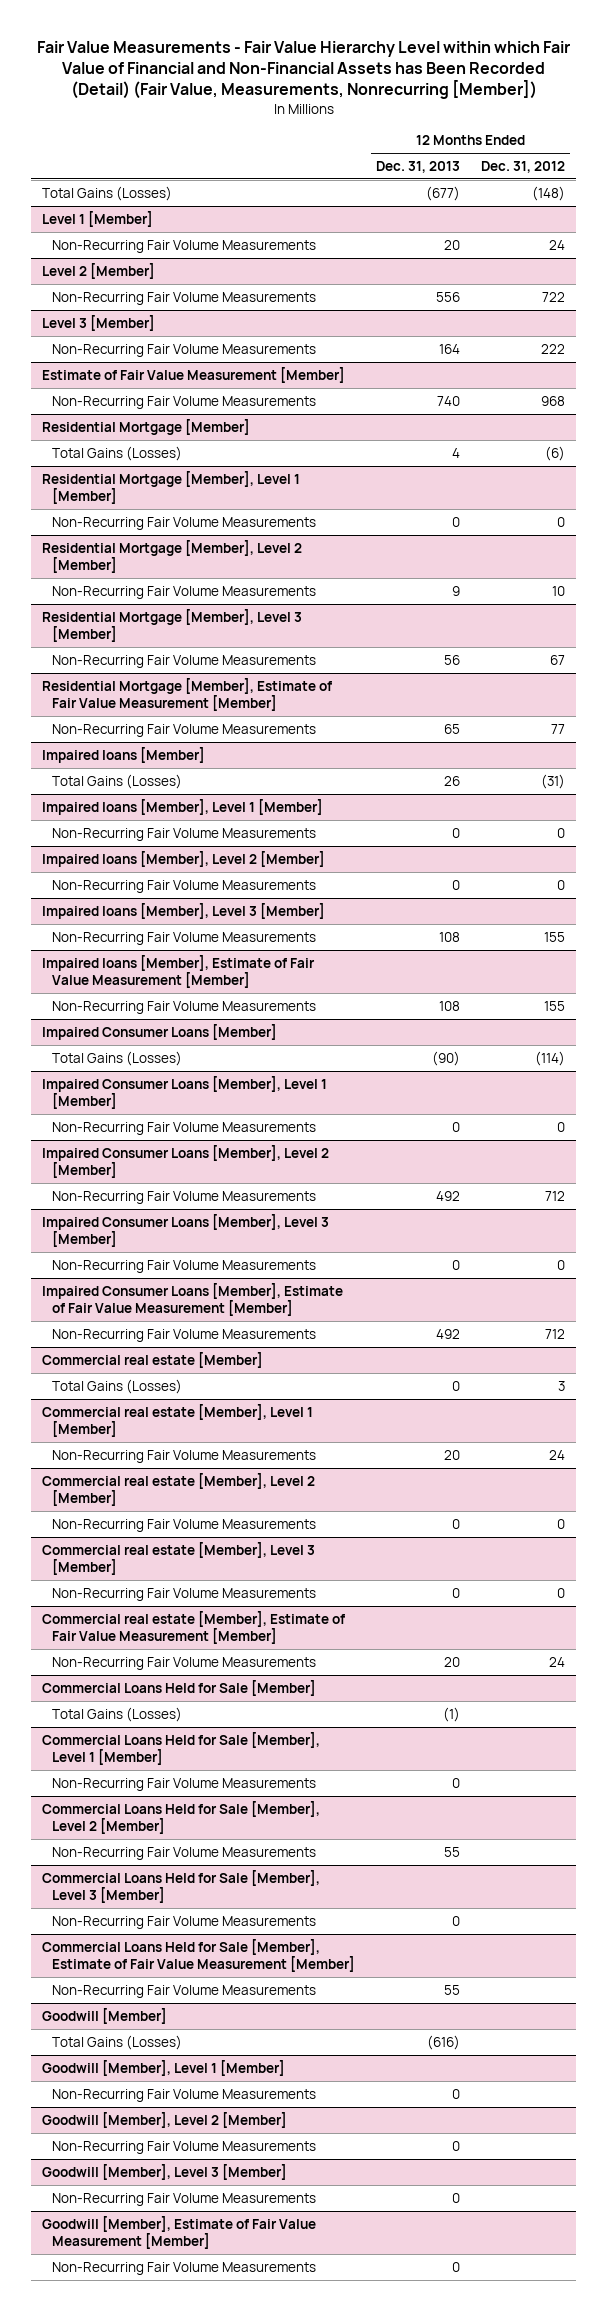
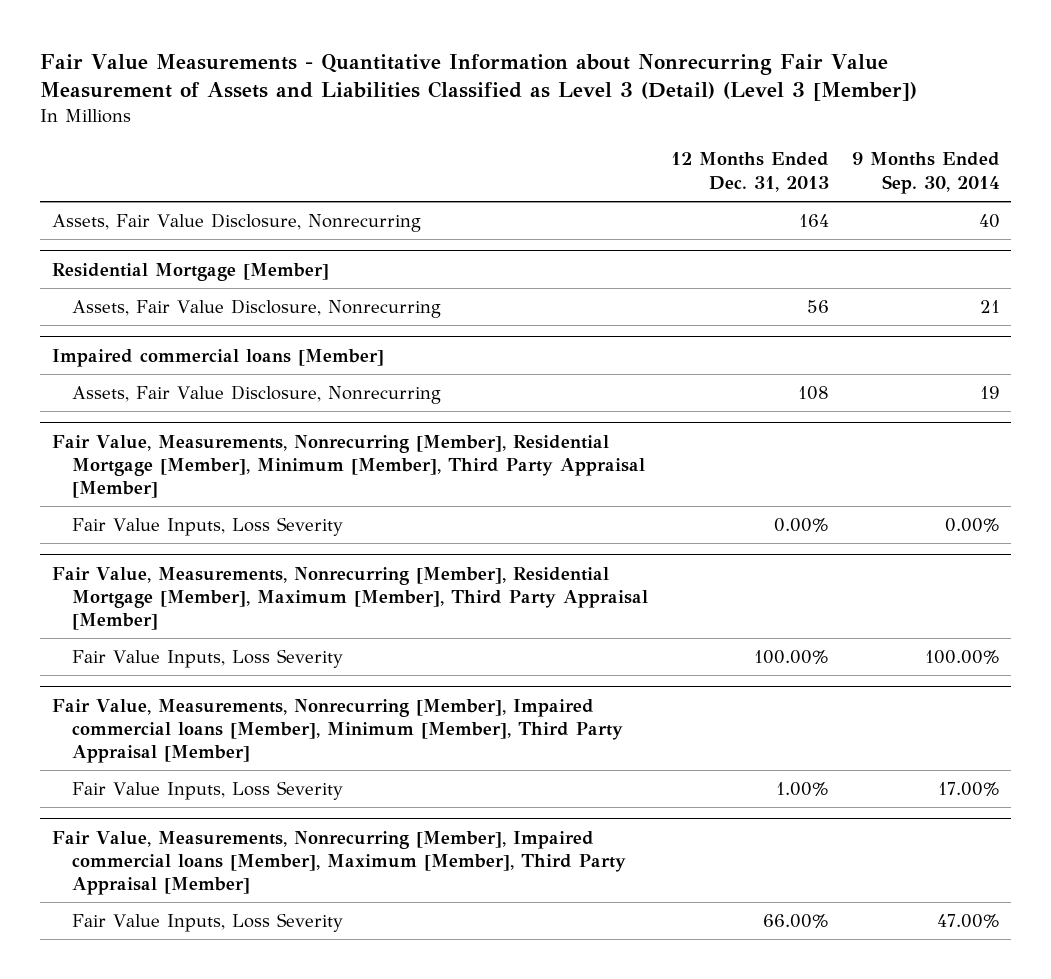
[36,40,570,100] Fair Value Measurements - Fair Value Hierarchy Level within which Fair Value of Financial and Non-Financial Assets has Been Recorded (Detail) (Fair Value, Measurements, Nonrecurring [Member]) -> [40,53,918,102] Fair Value Measurements - Quantitative Information about Nonrecurring Fair Value Measurement of Assets and Liabilities Classified as Level 3 (Detail) (Level 3 [Member])
[481,161,566,174] Dec. 31, 2012 -> none
none -> [851,152,1000,194] 9 Months Ended Sep. 30, 2014
[41,185,172,201] Total Gains (Losses) -> none
[41,210,153,227] Level 1 [Member] -> none
[52,239,317,253] Non-Recurring Fair Volume Measurements -> none
[41,262,155,279] Level 2 [Member] -> none
[52,291,317,305] Non-Recurring Fair Volume Measurements -> none
[41,314,155,331] Level 3 [Member] -> none
[41,366,345,383] Estimate of Fair Value Measurement [Member] -> none
[52,395,317,409] Non-Recurring Fair Volume Measurements -> none
[52,343,317,357] Non-Recurring Fair Volume Measurements -> [51,212,421,232] Assets, Fair Value Disclosure, Nonrecurring
[52,445,183,461] Total Gains (Losses) -> none
[41,470,300,505] Residential Mortgage [Member], Level 1 [Member] -> none
[52,516,317,530] Non-Recurring Fair Volume Measurements -> none
[41,539,302,574] Residential Mortgage [Member], Level 2 [Member] -> none
[52,585,317,599] Non-Recurring Fair Volume Measurements -> none
[41,608,302,643] Residential Mortgage [Member], Level 3 [Member] -> none
[52,654,317,668] Non-Recurring Fair Volume Measurements -> none
[41,677,332,712] Residential Mortgage [Member], Estimate of Fair Value Measurement [Member] -> none
[52,723,317,737] Non-Recurring Fair Volume Measurements -> none
[52,773,183,789] Total Gains (Losses) -> none
[41,798,323,815] Impaired loans [Member], Level 1 [Member] -> none
[52,827,317,841] Non-Recurring Fair Volume Measurements -> none
[41,850,325,867] Impaired loans [Member], Level 2 [Member] -> none
[52,879,317,893] Non-Recurring Fair Volume Measurements -> none
[41,902,325,919] Impaired loans [Member], Level 3 [Member] -> none
[52,931,317,945] Non-Recurring Fair Volume Measurements -> none
[41,954,315,989] Impaired loans [Member], Estimate of Fair Value Measurement [Member] -> none
[52,1000,317,1014] Non-Recurring Fair Volume Measurements -> none
[41,1023,277,1040] Impaired Consumer Loans [Member] -> none
[52,1050,183,1066] Total Gains (Losses) -> none
[41,1075,327,1110] Impaired Consumer Loans [Member], Level 1 [Member] -> none
[52,1121,317,1135] Non-Recurring Fair Volume Measurements -> none
[41,1144,329,1179] Impaired Consumer Loans [Member], Level 2 [Member] -> none
[52,1190,317,1204] Non-Recurring Fair Volume Measurements -> none
[41,1213,329,1248] Impaired Consumer Loans [Member], Level 3 [Member] -> none
[52,1259,317,1273] Non-Recurring Fair Volume Measurements -> none
[41,1282,343,1317] Impaired Consumer Loans [Member], Estimate of Fair Value Measurement [Member] -> none
[52,1328,317,1342] Non-Recurring Fair Volume Measurements -> none
[41,1351,263,1368] Commercial real estate [Member] -> none
[52,1378,183,1394] Total Gains (Losses) -> none
[41,1403,313,1438] Commercial real estate [Member], Level 1 [Member] -> none
[52,1449,317,1463] Non-Recurring Fair Volume Measurements -> none
[41,1472,315,1507] Commercial real estate [Member], Level 2 [Member] -> none
[52,1518,317,1532] Non-Recurring Fair Volume Measurements -> none
[41,1541,315,1576] Commercial real estate [Member], Level 3 [Member] -> none
[52,1587,317,1601] Non-Recurring Fair Volume Measurements -> none
[41,1610,345,1645] Commercial real estate [Member], Estimate of Fair Value Measurement [Member] -> none
[52,1656,317,1670] Non-Recurring Fair Volume Measurements -> none
[41,1679,316,1696] Commercial Loans Held for Sale [Member] -> none
[52,1706,183,1722] Total Gains (Losses) -> none
[41,1731,320,1766] Commercial Loans Held for Sale [Member], Level 1 [Member] -> none
[52,1777,317,1791] Non-Recurring Fair Volume Measurements -> none
[41,1800,320,1835] Commercial Loans Held for Sale [Member], Level 2 [Member] -> none
[52,1846,317,1860] Non-Recurring Fair Volume Measurements -> none
[41,1869,320,1904] Commercial Loans Held for Sale [Member], Level 3 [Member] -> none
[52,1915,317,1929] Non-Recurring Fair Volume Measurements -> none
[41,1938,356,1973] Commercial Loans Held for Sale [Member], Estimate of Fair Value Measurement [Member] -> none
[52,1984,317,1998] Non-Recurring Fair Volume Measurements -> none
[41,2007,167,2024] Goodwill [Member] -> none
[52,2034,183,2050] Total Gains (Losses) -> none
[41,2059,285,2076] Goodwill [Member], Level 1 [Member] -> none
[52,2088,317,2102] Non-Recurring Fair Volume Measurements -> none
[41,2111,287,2128] Goodwill [Member], Level 2 [Member] -> none
[52,2140,317,2154] Non-Recurring Fair Volume Measurements -> none
[41,2163,287,2180] Goodwill [Member], Level 3 [Member] -> none
[52,2192,317,2206] Non-Recurring Fair Volume Measurements -> none
[41,2215,316,2250] Goodwill [Member], Estimate of Fair Value Measurement [Member] -> none
[52,2261,317,2275] Non-Recurring Fair Volume Measurements -> none
none -> [72,298,442,318] Assets, Fair Value Disclosure, Nonrecurring
[41,746,205,763] Impaired loans [Member] -> [51,348,384,367] Impaired commercial loans [Member]
none -> [72,384,442,404] Assets, Fair Value Disclosure, Nonrecurring
none -> [51,434,646,499] Fair Value, Measurements, Nonrecurring [Member], Residential Mortgage [Member], Minimum [Member], Third Party Appraisal [Member]
none -> [72,516,344,536] Fair Value Inputs, Loss Severity
none -> [51,566,649,631] Fair Value, Measurements, Nonrecurring [Member], Residential Mortgage [Member], Maximum [Member], Third Party Appraisal [Member]
none -> [72,648,344,668] Fair Value Inputs, Loss Severity
none -> [51,698,624,764] Fair Value, Measurements, Nonrecurring [Member], Impaired commercial loans [Member], Minimum [Member], Third Party Appraisal [Member]
none -> [72,780,344,800] Fair Value Inputs, Loss Severity
none -> [51,830,627,896] Fair Value, Measurements, Nonrecurring [Member], Impaired commercial loans [Member], Maximum [Member], Third Party Appraisal [Member]
none -> [72,912,344,932] Fair Value Inputs, Loss Severity

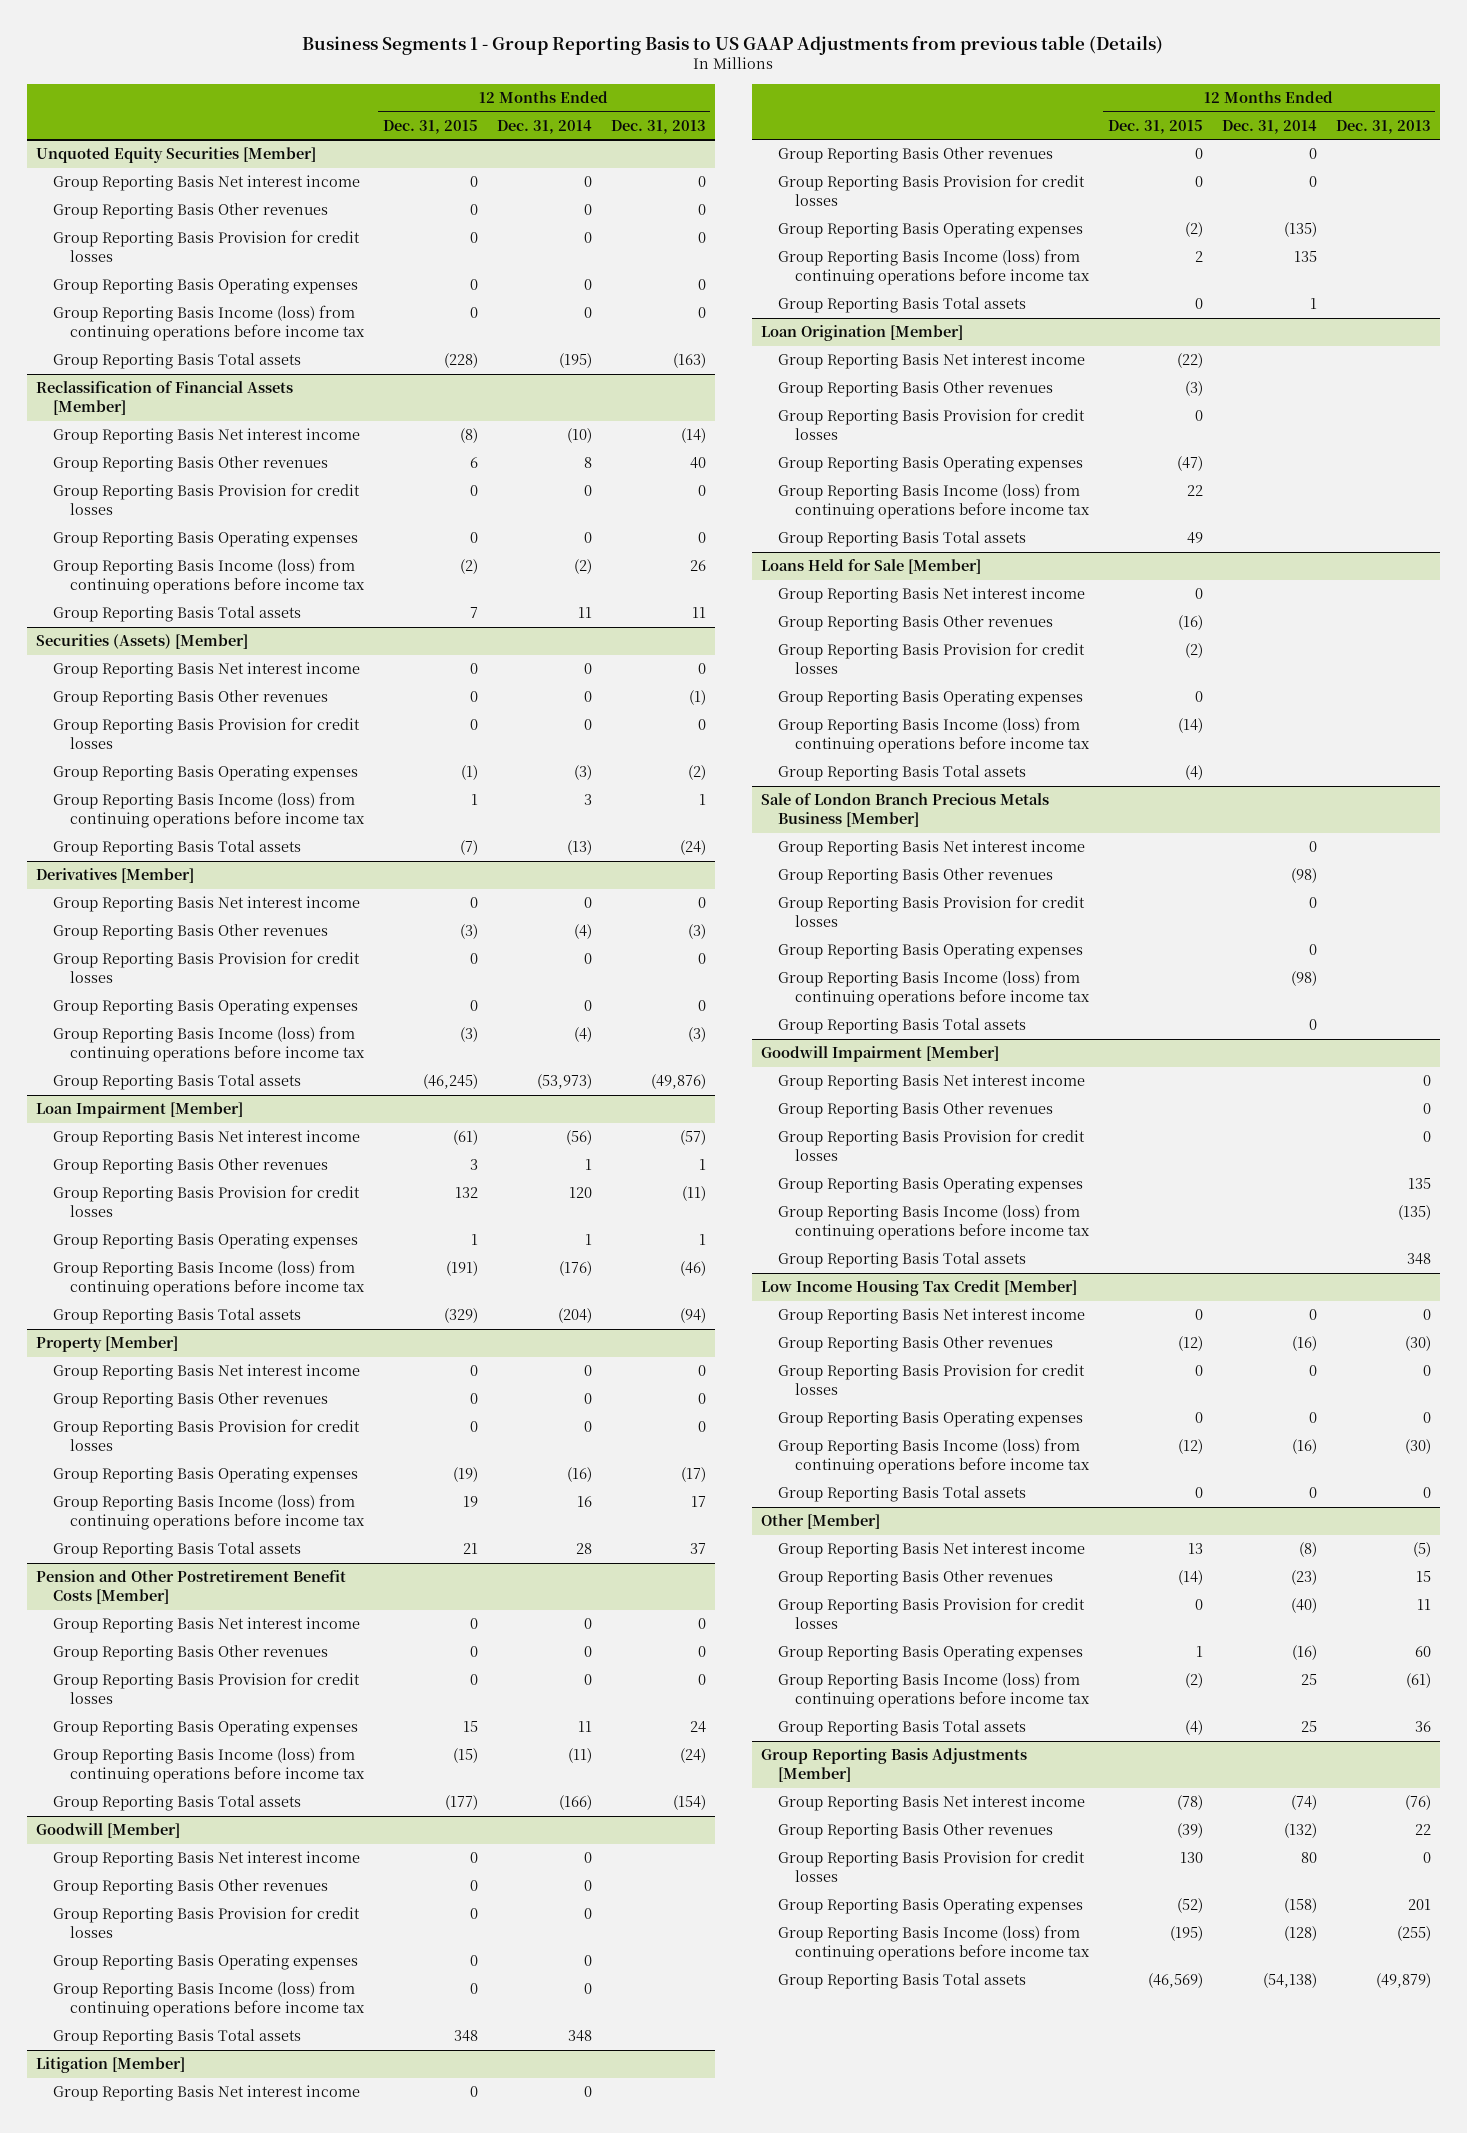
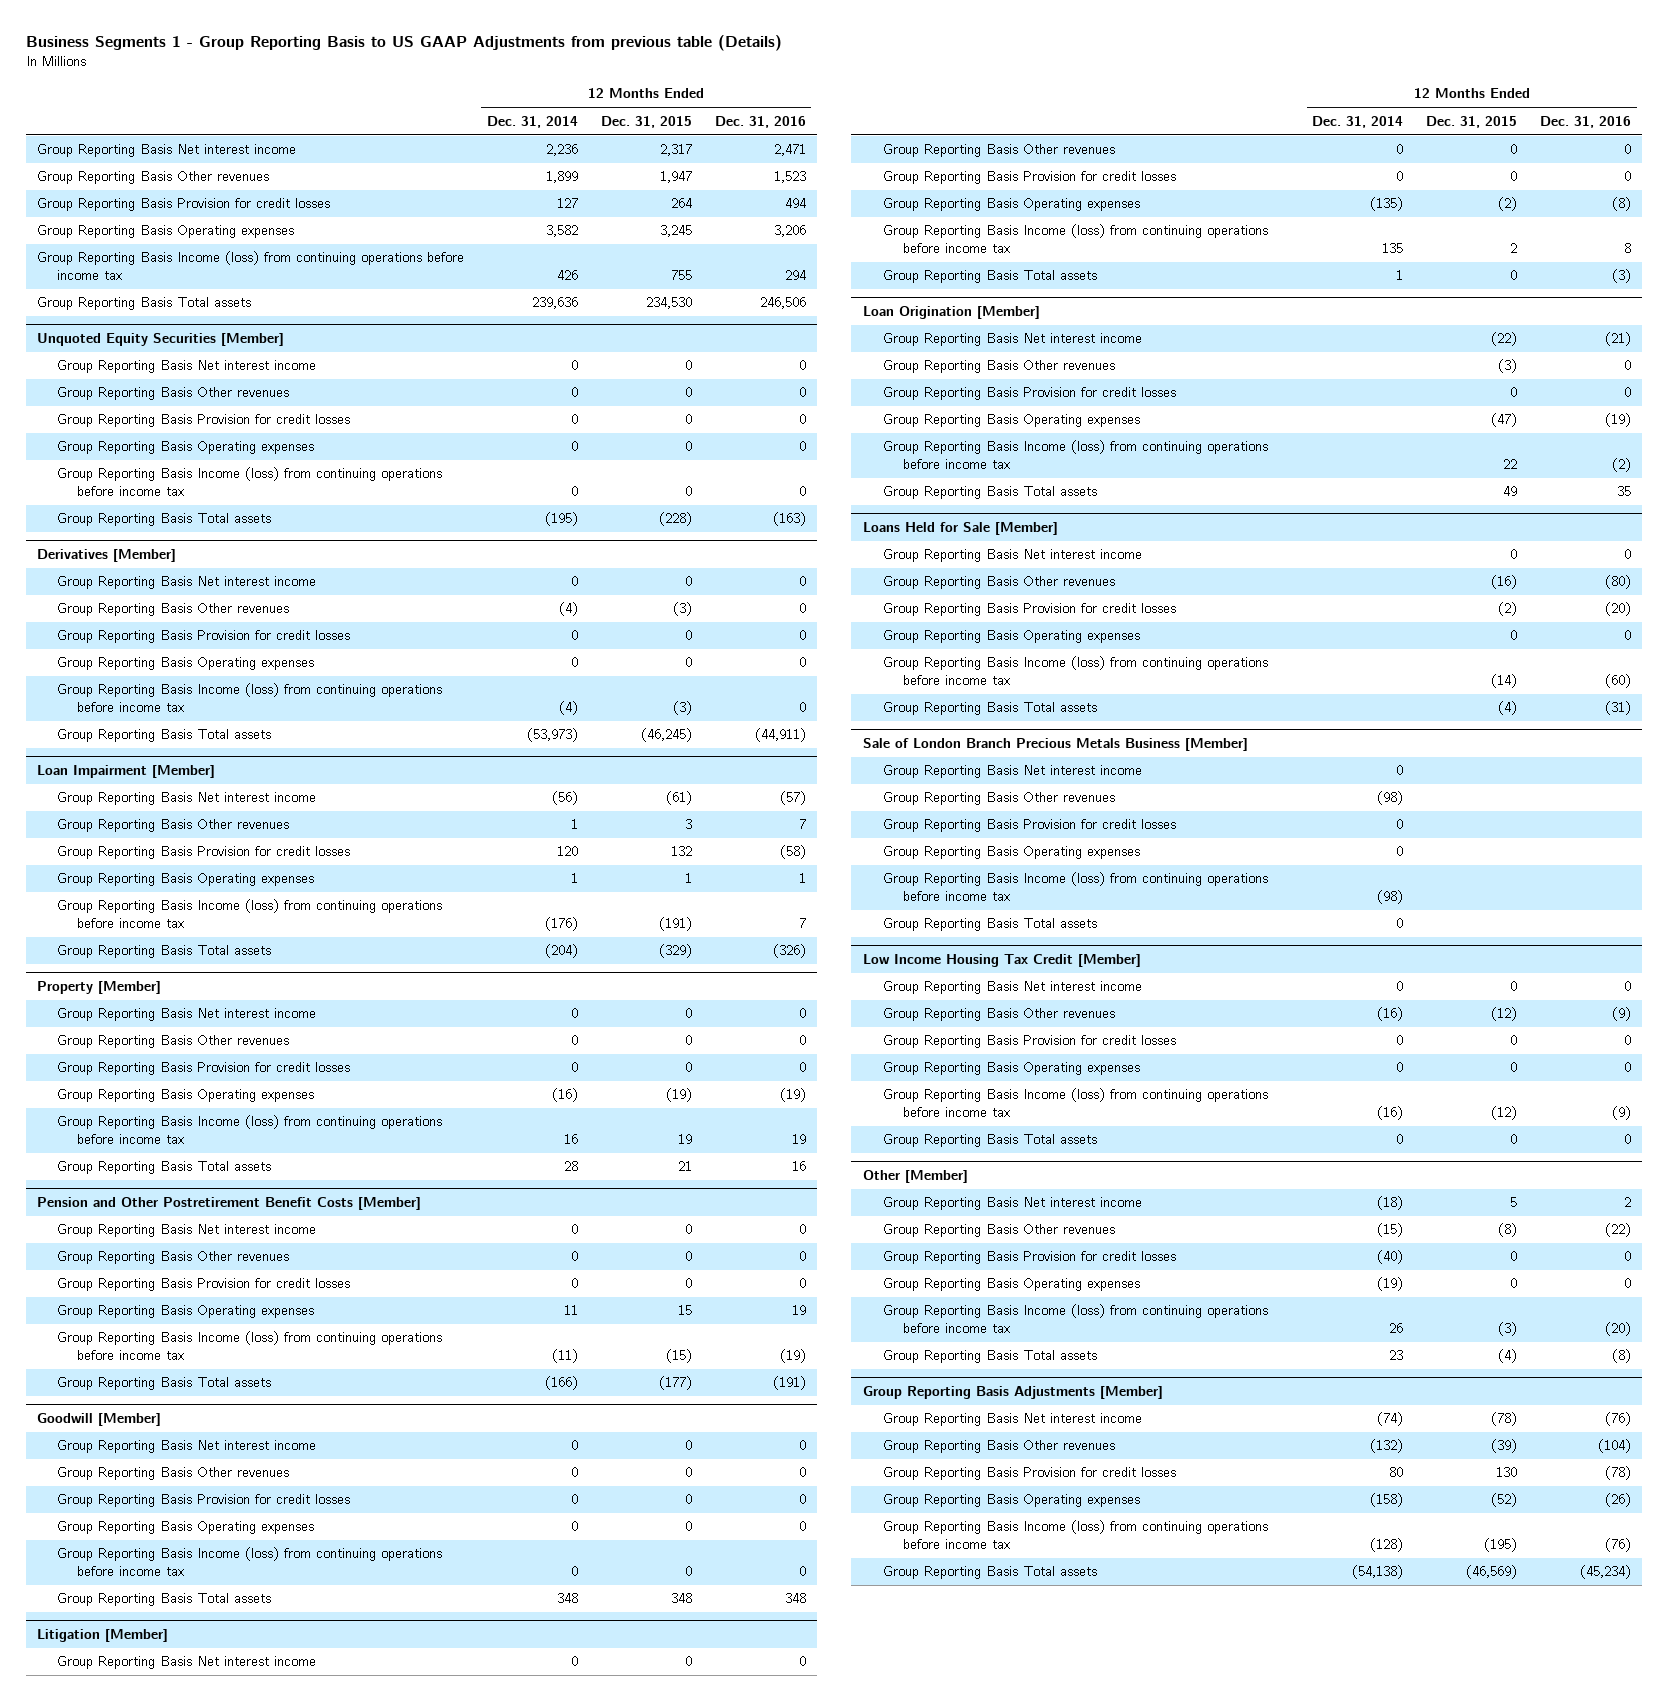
[610,119,706,134] Dec. 31, 2013 -> none
none -> [714,115,806,128] Dec. 31, 2016
none -> [37,144,297,158] Group Reporting Basis Net interest income
none -> [37,171,270,185] Group Reporting Basis Other revenues
none -> [37,198,331,212] Group Reporting Basis Provision for credit losses
none -> [37,225,295,239] Group Reporting Basis Operating expenses
none -> [37,251,465,280] Group Reporting Basis Income (loss) from continuing operations before income tax
none -> [37,297,252,311] Group Reporting Basis Total assets
[36,381,294,416] Reclassification of Financial Assets [Member] -> none
[53,428,361,445] Group Reporting Basis Net interest income -> none
[53,456,329,473] Group Reporting Basis Other revenues -> none
[53,483,361,516] Group Reporting Basis Provision for credit losses -> none
[53,531,359,548] Group Reporting Basis Operating expenses -> none
[53,558,366,595] Group Reporting Basis Income (loss) from continuing operations before income tax -> none
[53,606,302,623] Group Reporting Basis Total assets -> none
[36,634,249,650] Securities (Assets) [Member] -> none
[53,662,361,679] Group Reporting Basis Net interest income -> none
[53,690,329,707] Group Reporting Basis Other revenues -> none
[53,717,361,750] Group Reporting Basis Provision for credit losses -> none
[53,765,359,782] Group Reporting Basis Operating expenses -> none
[53,792,366,829] Group Reporting Basis Income (loss) from continuing operations before income tax -> none
[53,840,302,857] Group Reporting Basis Total assets -> none
[761,1046,1000,1063] Goodwill Impairment [Member] -> none
[778,1074,1086,1091] Group Reporting Basis Net interest income -> none
[778,1102,1054,1119] Group Reporting Basis Other revenues -> none
[778,1129,1086,1162] Group Reporting Basis Provision for credit losses -> none
[778,1177,1084,1194] Group Reporting Basis Operating expenses -> none
[778,1204,1091,1241] Group Reporting Basis Income (loss) from continuing operations before income tax -> none
[778,1252,1027,1269] Group Reporting Basis Total assets -> none
[1188,1543,1204,1555] 13 -> [1510,1197,1518,1208] 5
[1298,1542,1317,1558] (8) -> [1377,1196,1404,1211] (18)
[1178,1570,1204,1586] (14) -> [1498,1223,1518,1238] (8)
[1290,1570,1317,1586] (23) -> [1377,1223,1404,1238] (15)
[1196,1646,1204,1658] 1 -> [1510,1278,1518,1289] 0
[1291,1645,1317,1661] (16) -> [1377,1277,1404,1292] (19)
[1185,1673,1204,1689] (2) -> [1498,1321,1518,1336] (3)
[1300,1674,1317,1686] 25 -> [1389,1322,1404,1333] 26
[1300,1721,1317,1733] 25 -> [1389,1350,1404,1361] 23

